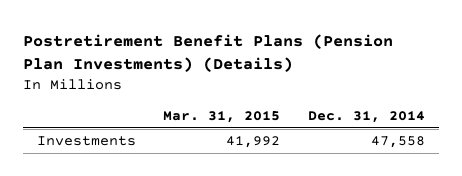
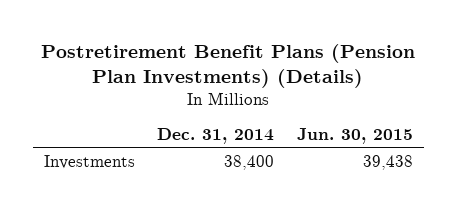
[163,111,281,124] Mar. 31, 2015 -> none
none -> [296,128,413,145] Jun. 30, 2015
[370,136,425,149] 47,558 -> [224,154,275,170] 38,400

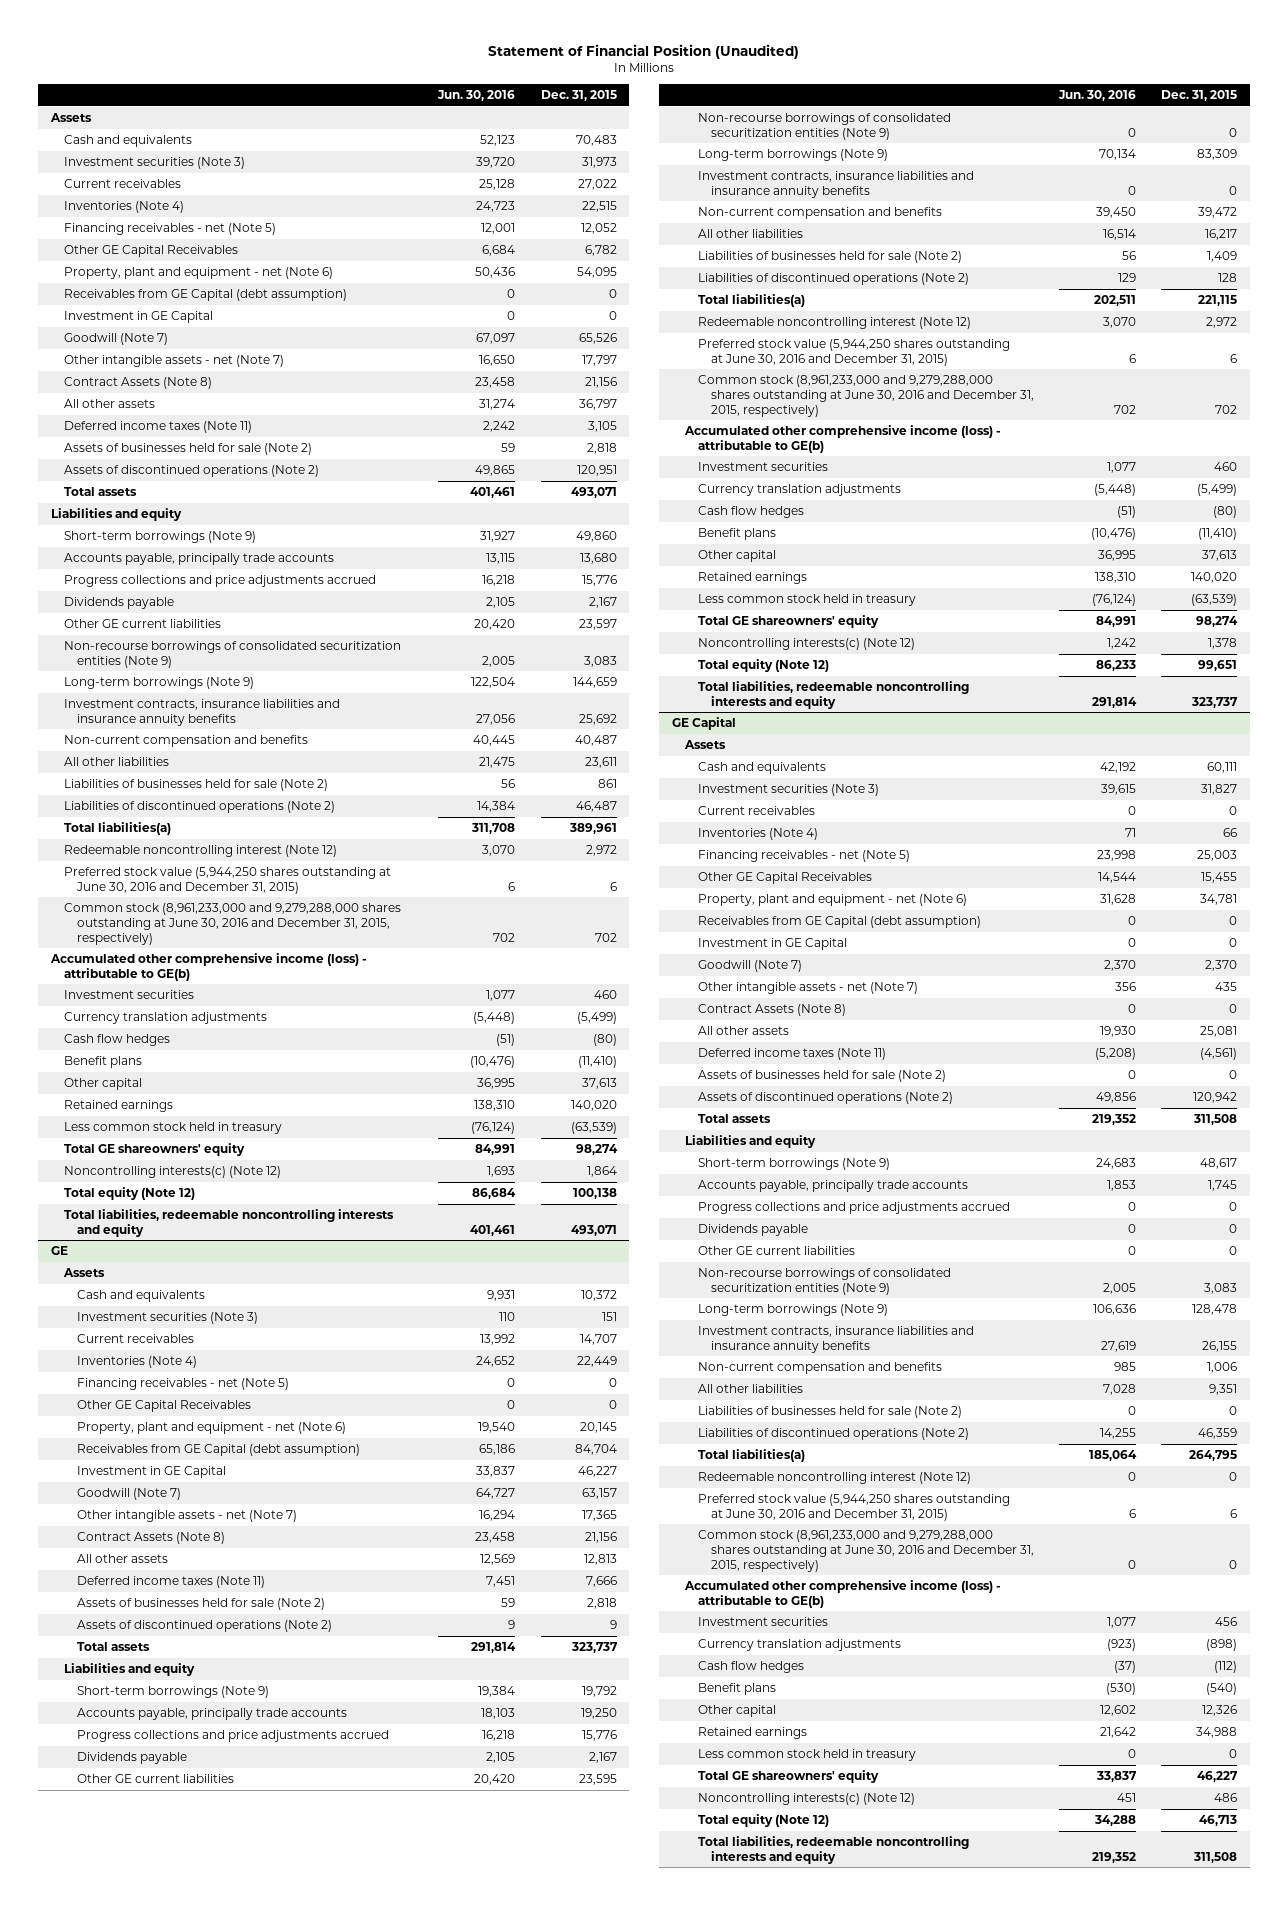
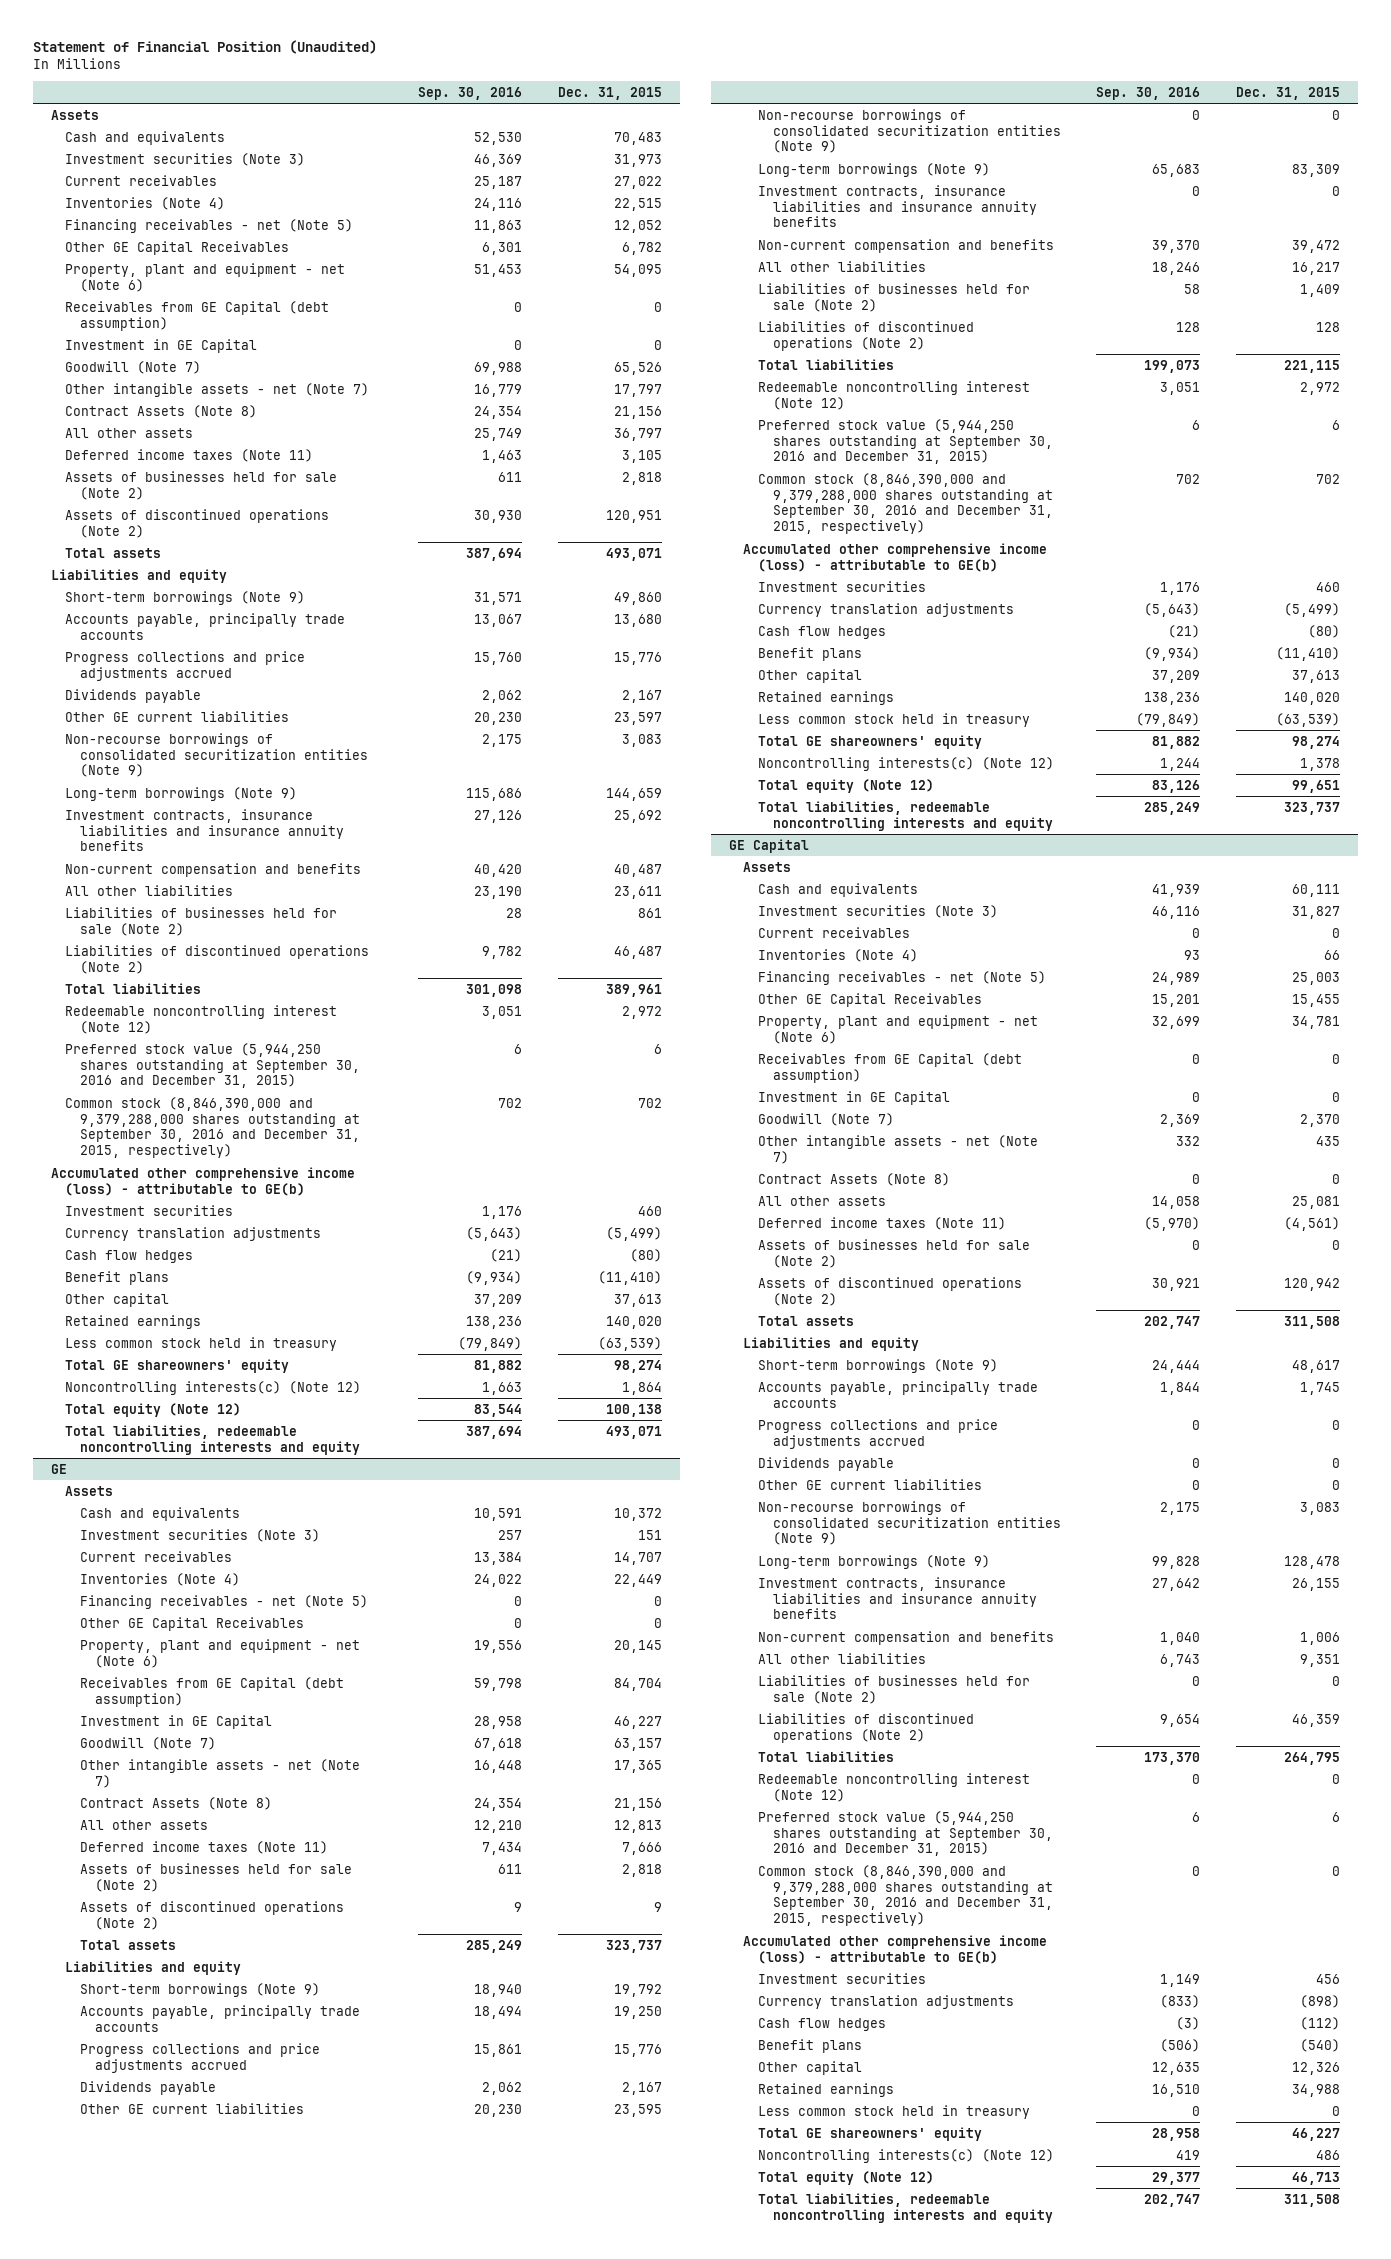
[437,90,516,102] Jun. 30, 2016 -> none
none -> [418,86,523,100] Sep. 30, 2016
[63,821,171,835] Total liabilities(a) -> [65,982,202,994] Total liabilities
[63,866,391,894] Preferred stock value (5,944,250 shares outstanding at June 30, 2016 and December 31, 2015) -> [65,1042,360,1089] Preferred stock value (5,944,250 shares outstanding at September 30, 2016 and December 31, 2015)
[63,902,401,945] Common stock (8,961,233,000 and 9,279,288,000 shares outstanding at June 30, 2016 and December 31, 2015, respectively) -> [65,1096,360,1159] Common stock (8,846,390,000 and 9,379,288,000 shares outstanding at September 30, 2016 and December 31, 2015, respectively)
[697,293,805,307] Total liabilities(a) -> [757,358,894,370] Total liabilities
[697,338,1010,366] Preferred stock value (5,944,250 shares outstanding at June 30, 2016 and December 31, 2015) -> [757,418,1053,465] Preferred stock value (5,944,250 shares outstanding at September 30, 2016 and December 31, 2015)
[697,374,1034,417] Common stock (8,961,233,000 and 9,279,288,000 shares outstanding at June 30, 2016 and December 31, 2015, respectively) -> [757,472,1053,535] Common stock (8,846,390,000 and 9,379,288,000 shares outstanding at September 30, 2016 and December 31, 2015, respectively)
[697,1448,805,1462] Total liabilities(a) -> [757,1750,894,1762] Total liabilities
[697,1493,1010,1521] Preferred stock value (5,944,250 shares outstanding at June 30, 2016 and December 31, 2015) -> [757,1810,1053,1857] Preferred stock value (5,944,250 shares outstanding at September 30, 2016 and December 31, 2015)
[697,1529,1034,1572] Common stock (8,961,233,000 and 9,279,288,000 shares outstanding at June 30, 2016 and December 31, 2015, respectively) -> [757,1864,1053,1927] Common stock (8,846,390,000 and 9,379,288,000 shares outstanding at September 30, 2016 and December 31, 2015, respectively)

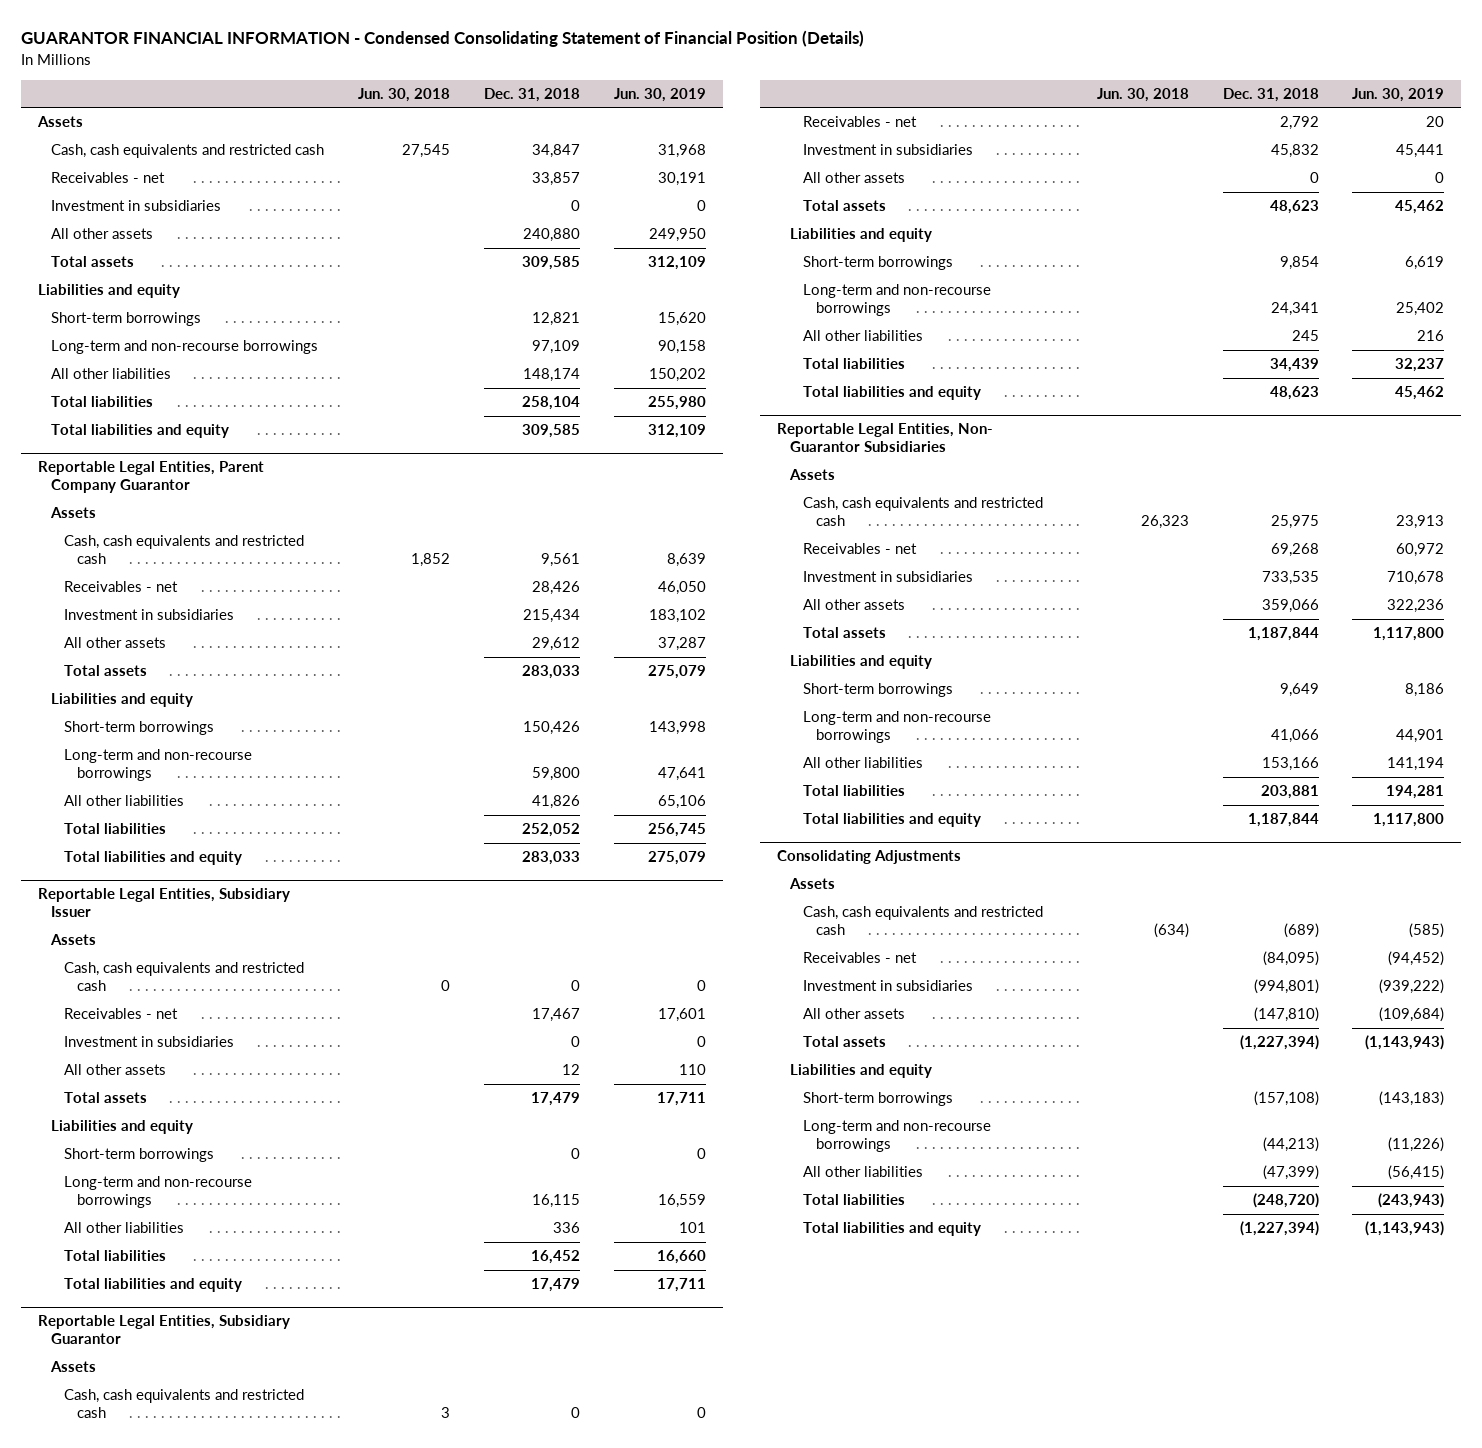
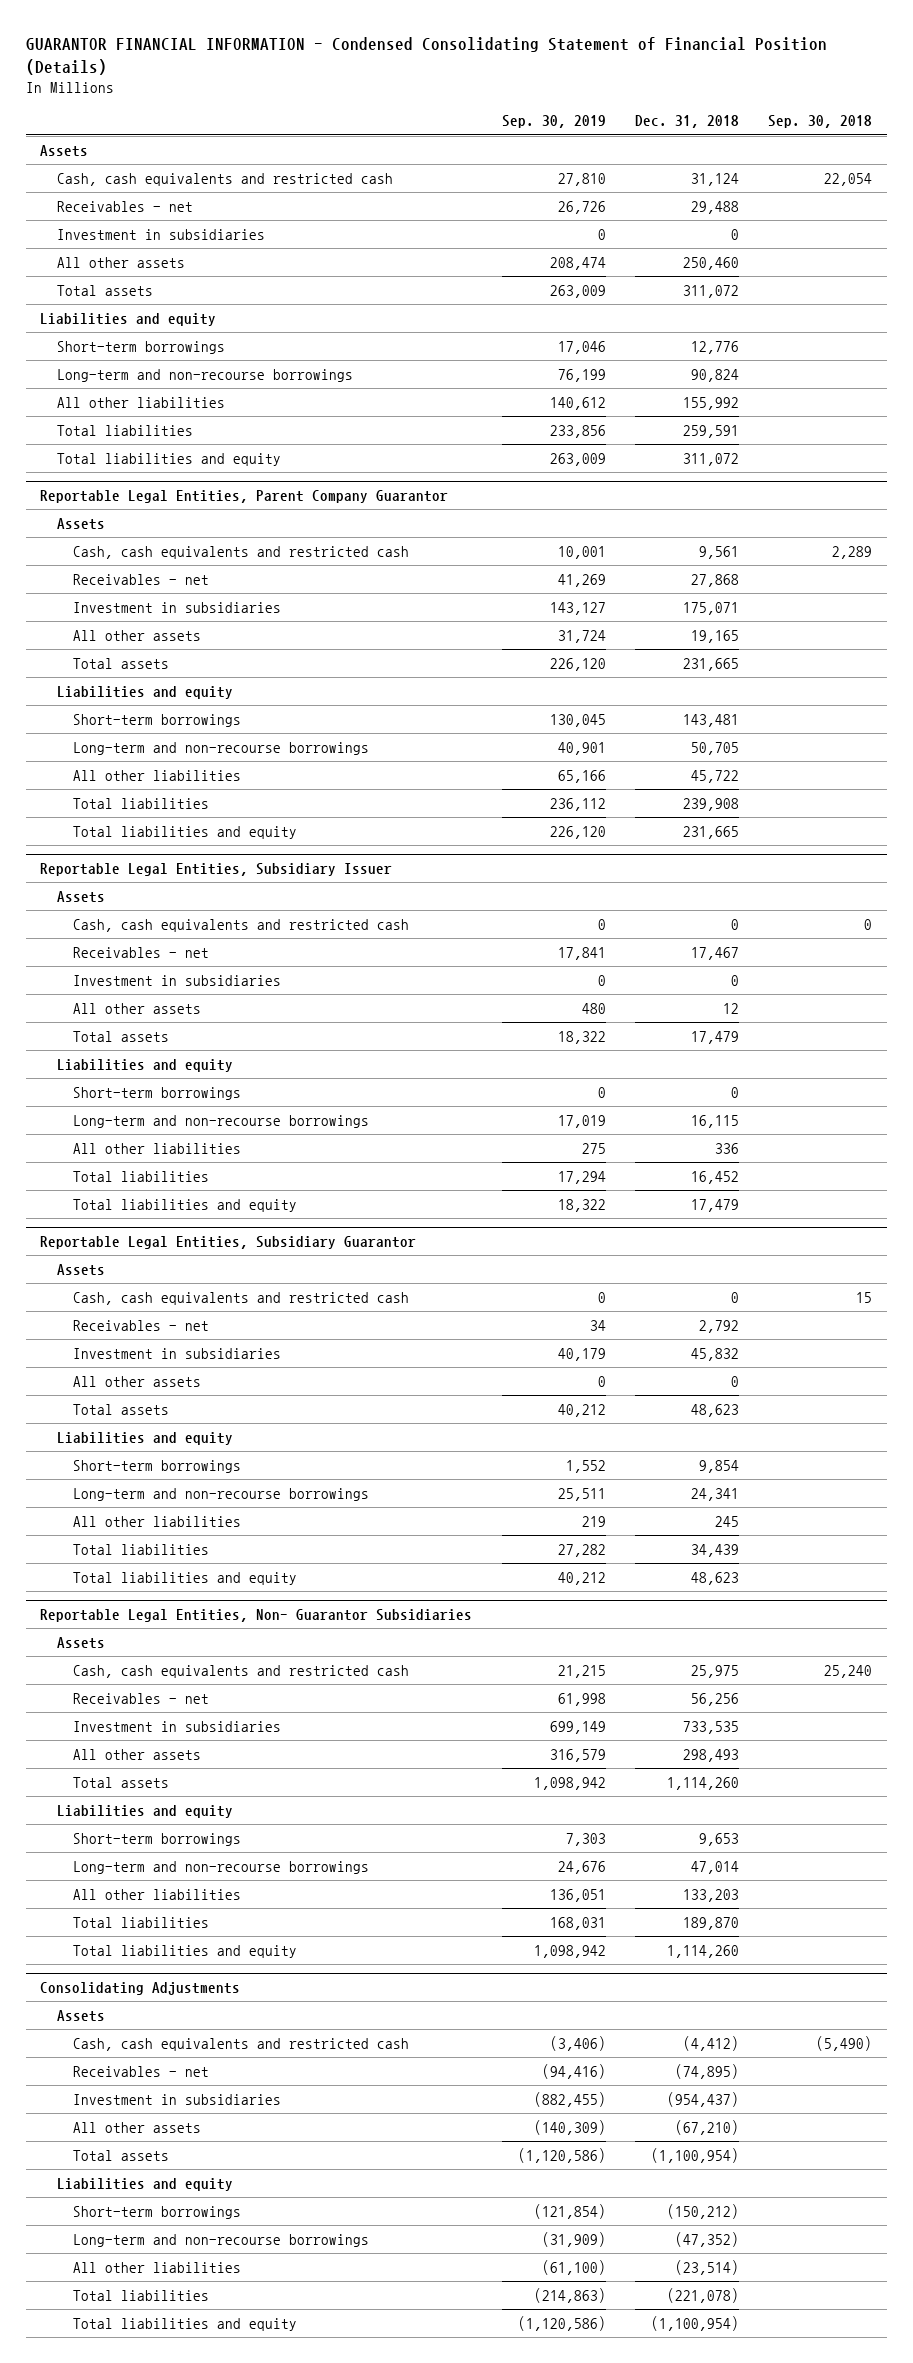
[358,87,451,102] Jun. 30, 2018 -> none
[613,87,706,102] Jun. 30, 2019 -> none
none -> [501,115,606,129] Sep. 30, 2019
none -> [768,115,873,129] Sep. 30, 2018
[531,144,580,159] 34,847 -> [691,172,740,186] 31,124
[531,172,580,187] 33,857 -> [691,200,740,214] 29,488
[522,228,580,243] 240,880 -> [683,256,740,270] 250,460
[521,256,580,271] 309,585 -> [683,284,740,298] 311,072
[531,312,580,327] 12,821 -> [691,340,740,354] 12,776
[531,340,580,355] 97,109 -> [691,368,740,382] 90,824
[522,368,580,383] 148,174 -> [683,396,740,410] 155,992
[521,396,580,411] 258,104 -> [683,424,740,438] 259,591
[521,424,580,439] 309,585 -> [683,452,740,466] 311,072
[531,581,580,596] 28,426 -> [691,573,740,587] 27,868
[522,609,580,624] 215,434 -> [683,601,740,615] 175,071
[531,637,580,652] 29,612 -> [691,629,740,643] 19,165
[521,665,580,680] 283,033 -> [683,657,740,671] 231,665
[522,721,580,736] 150,426 -> [683,713,740,727] 143,481
[531,767,580,782] 59,800 -> [691,741,740,755] 50,705
[531,795,580,810] 41,826 -> [691,769,740,783] 45,722
[521,823,580,838] 252,052 -> [683,797,740,811] 239,908
[521,851,580,866] 283,033 -> [683,825,740,839] 231,665
[1270,543,1319,558] 69,268 -> [691,1692,740,1706] 56,256
[1261,599,1319,614] 359,066 -> [683,1748,740,1762] 298,493
[1247,627,1319,642] 1,187,844 -> [667,1776,740,1790] 1,114,260
[1279,683,1319,698] 9,649 -> [699,1832,740,1846] 9,653
[1270,729,1319,744] 41,066 -> [691,1860,740,1874] 47,014
[1261,757,1319,772] 153,166 -> [683,1888,740,1902] 133,203
[1260,785,1319,800] 203,881 -> [683,1916,740,1930] 189,870
[1247,813,1319,828] 1,187,844 -> [667,1944,740,1958] 1,114,260
[1283,923,1319,939] (689) -> [683,2035,740,2051] (4,412)
[1262,951,1319,967] (84,095) -> [675,2063,740,2079] (74,895)
[1253,979,1319,995] (994,801) -> [667,2091,740,2107] (954,437)
[1253,1007,1319,1023] (147,810) -> [675,2119,740,2135] (67,210)
[1239,1035,1319,1051] (1,227,394) -> [651,2147,740,2163] (1,100,954)
[1253,1091,1319,1107] (157,108) -> [667,2203,740,2219] (150,212)
[1262,1137,1319,1153] (44,213) -> [675,2231,740,2247] (47,352)
[1262,1165,1319,1181] (47,399) -> [675,2259,740,2275] (23,514)
[1252,1193,1319,1209] (248,720) -> [667,2287,740,2303] (221,078)
[1239,1221,1319,1237] (1,227,394) -> [651,2315,740,2331] (1,100,954)

